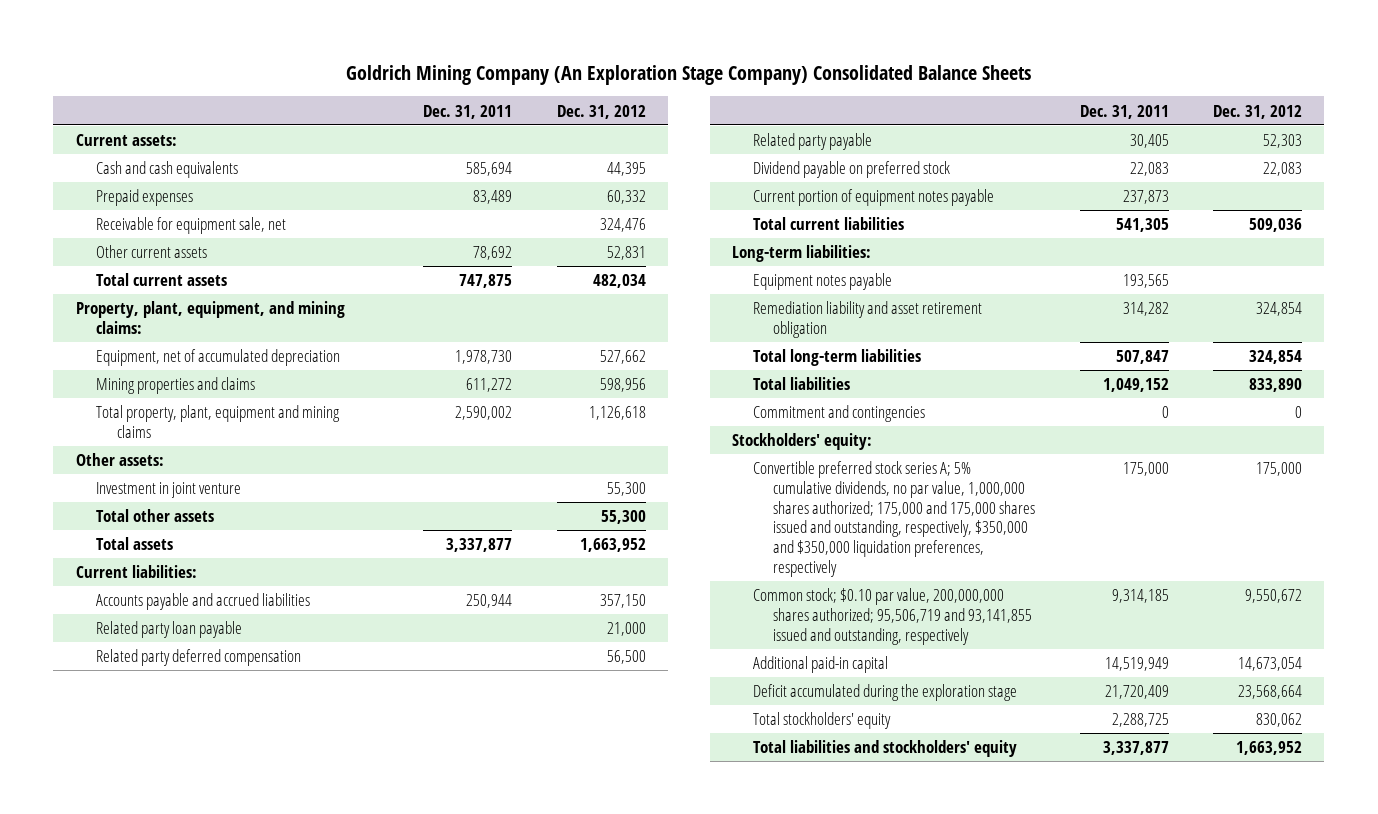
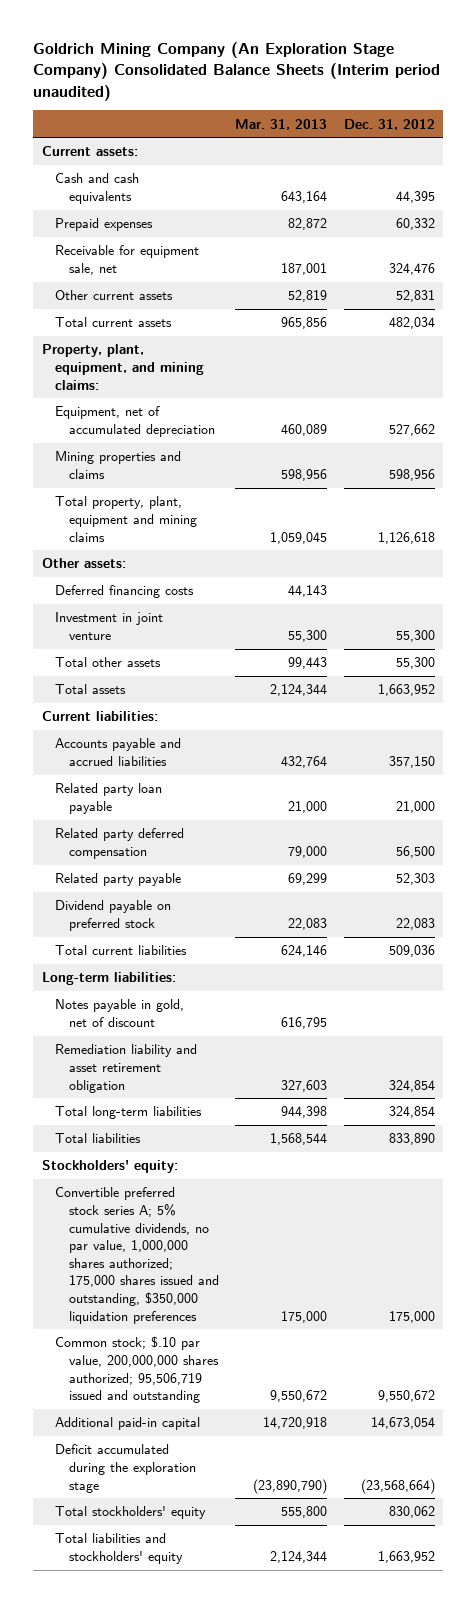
[345,64,1031,85] Goldrich Mining Company (An Exploration Stage Company) Consolidated Balance Sheets -> [33,42,441,101] Goldrich Mining Company (An Exploration Stage Company) Consolidated Balance Sheets (Interim period unaudited)
[423,104,513,119] Dec. 31, 2011 -> none
none -> [235,118,328,130] Mar. 31, 2013
none -> [55,585,195,599] Deferred financing costs
[752,189,994,207] Current portion of equipment notes payable -> none
[752,273,892,291] Equipment notes payable -> none
none -> [55,999,185,1027] Notes payable in gold, net of discount
[752,405,925,423] Commitment and contingencies -> none
[752,461,1036,577] Convertible preferred stock series A; 5% cumulative dividends, no par value, 1,000,000 shares authorized; 175,000 and 175,000 shares issued and outstanding, respectively, $350,000 and $350,000 liquidation preferences, respectively -> [55,1187,219,1324] Convertible preferred stock series A; 5% cumulative dividends, no par value, 1,000,000 shares authorized; 175,000 shares issued and outstanding, $350,000 liquidation preferences
[752,588,1033,645] Common stock; $0.10 par value, 200,000,000 shares authorized; 95,506,719 and 93,141,855 issued and outstanding, respectively -> [55,1336,219,1404] Common stock; $.10 par value, 200,000,000 shares authorized; 95,506,719 issued and outstanding
[1238,685,1303,700] 23,568,664 -> [360,1478,435,1494] (23,568,664)

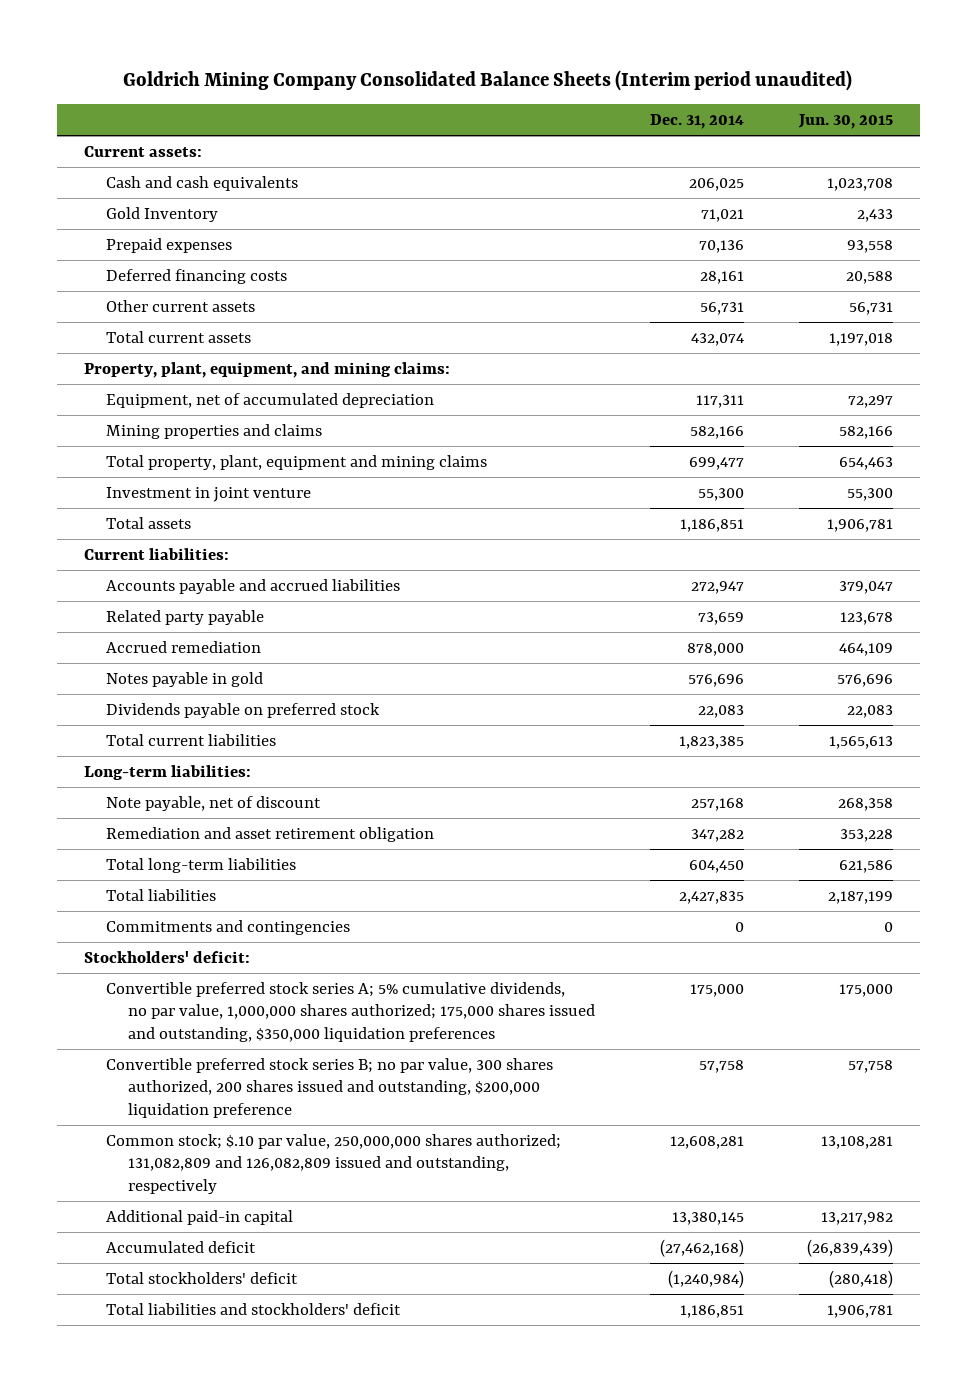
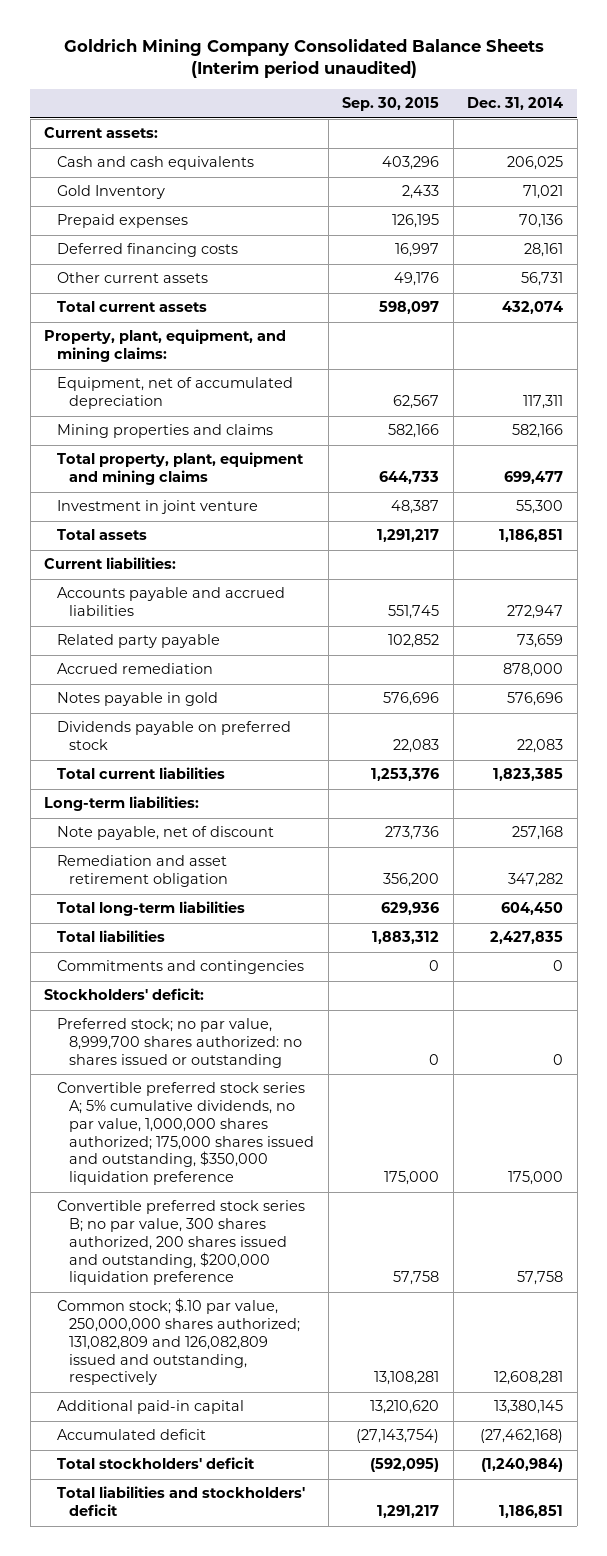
[797,114,893,130] Jun. 30, 2015 -> none
none -> [342,97,440,112] Sep. 30, 2015
none -> [56,1018,303,1068] Preferred stock; no par value, 8,999,700 shares authorized: no shares issued or outstanding
[105,981,595,1043] Convertible preferred stock series A; 5% cumulative dividends, no par value, 1,000,000 shares authorized; 175,000 shares issued and outstanding, $350,000 liquidation preferences -> [56,1082,315,1186] Convertible preferred stock series A; 5% cumulative dividends, no par value, 1,000,000 shares authorized; 175,000 shares issued and outstanding, $350,000 liquidation preference

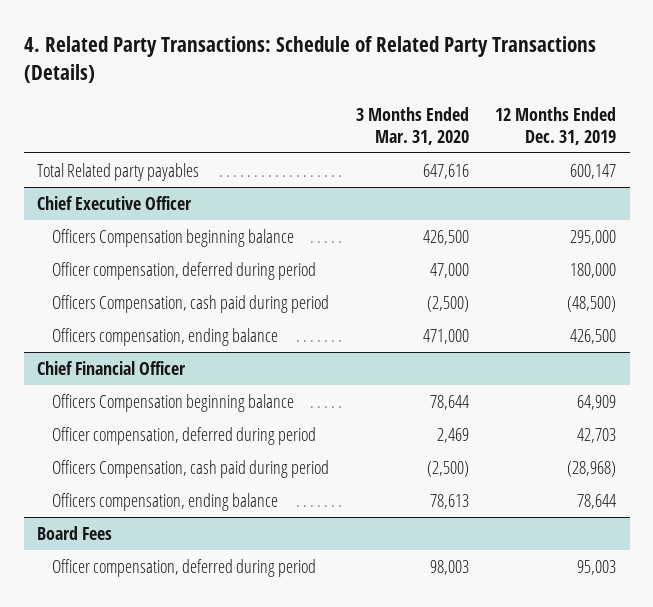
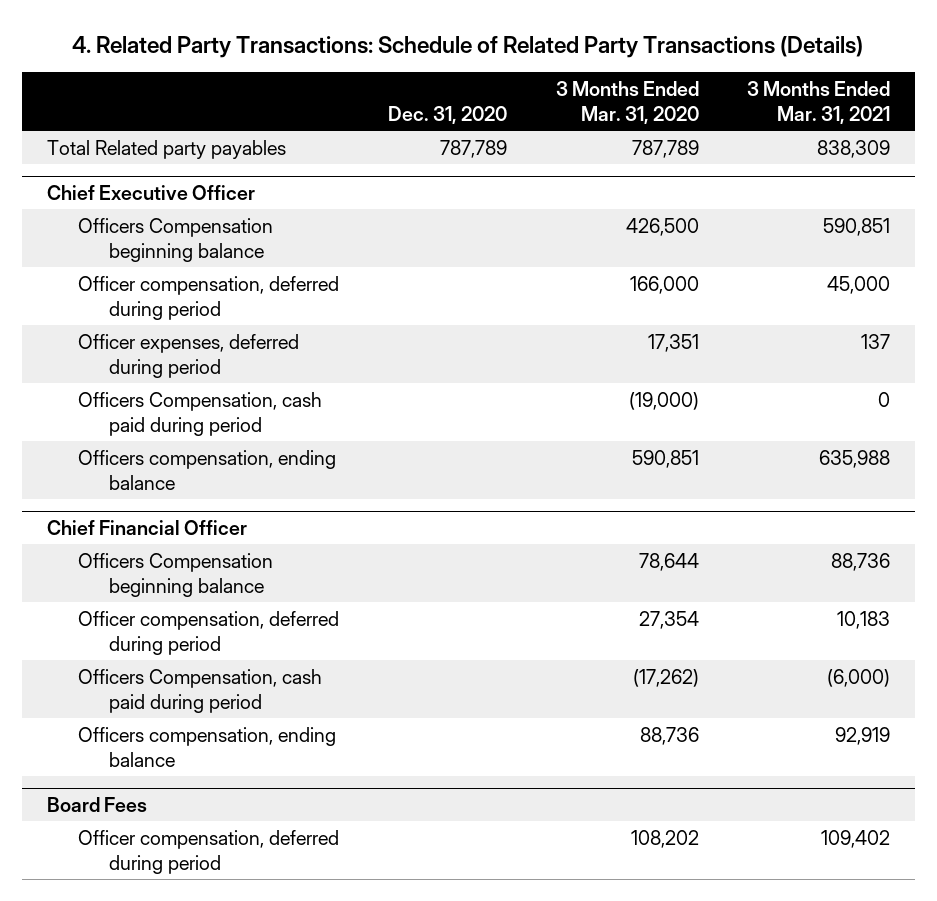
[495,106,617,145] 12 Months Ended Dec. 31, 2019 -> none
none -> [387,105,507,124] Dec. 31, 2020
none -> [747,80,891,124] 3 Months Ended Mar. 31, 2021
[422,163,469,179] 647,616 -> [631,139,699,158] 787,789
[429,262,469,278] 47,000 -> [629,275,699,294] 166,000
none -> [77,333,299,378] Officer expenses, deferred during period
[426,295,469,312] (2,500) -> [628,391,699,410] (19,000)
[422,328,469,344] 471,000 -> [631,449,699,468] 590,851
[436,427,469,443] 2,469 -> [638,610,699,629] 27,354
[426,460,469,477] (2,500) -> [632,668,699,687] (17,262)
[429,493,469,509] 78,613 -> [639,726,699,745] 88,736
[429,559,469,575] 98,003 -> [630,829,699,848] 108,202

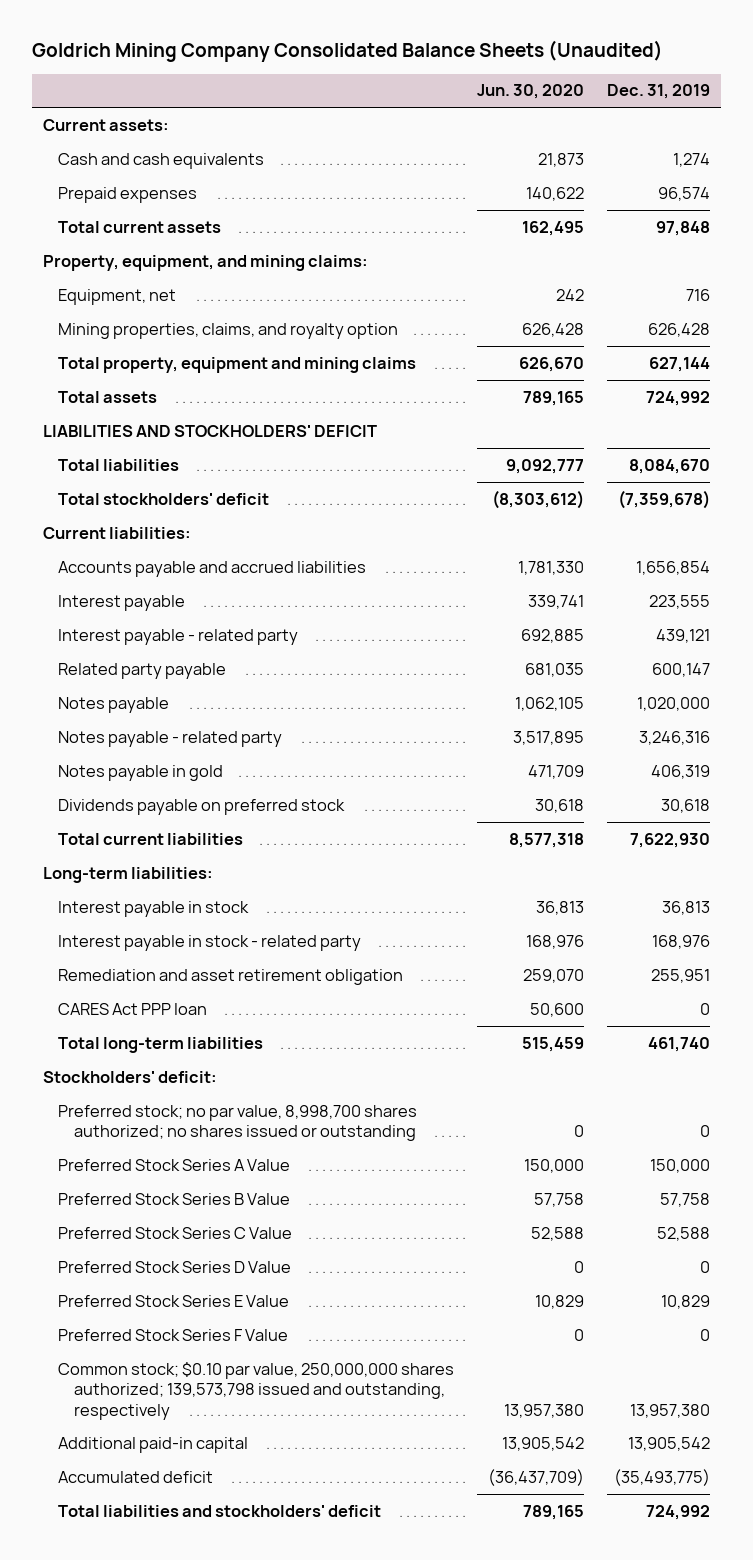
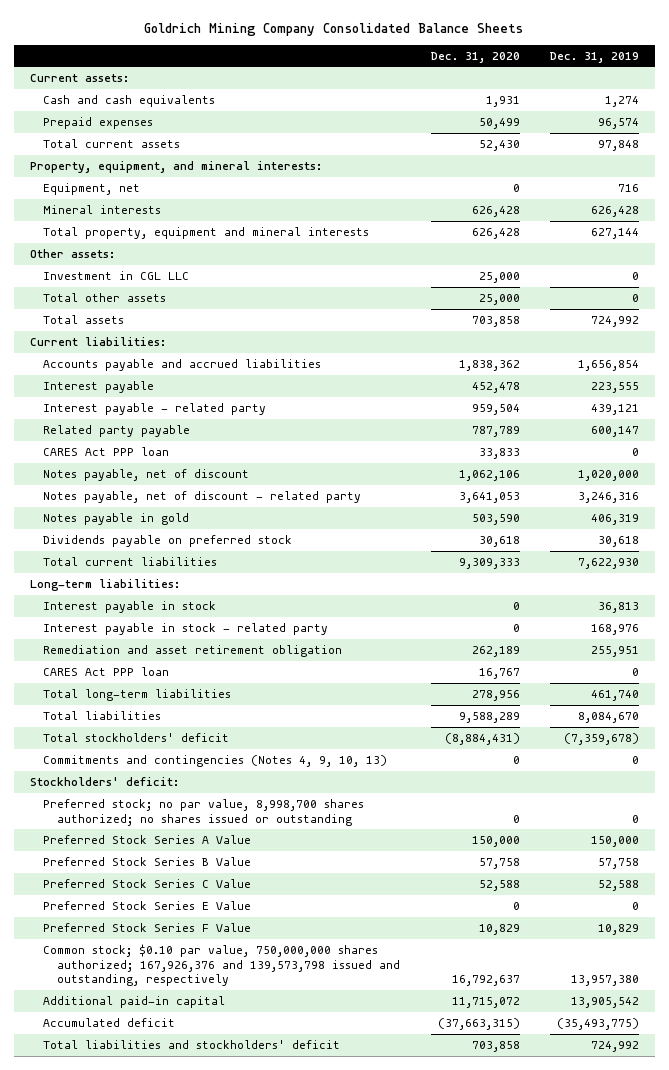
[31,40,663,63] Goldrich Mining Company Consolidated Balance Sheets (Unaudited) -> [144,22,524,36] Goldrich Mining Company Consolidated Balance Sheets
[477,84,585,100] Jun. 30, 2020 -> none
none -> [430,51,520,63] Dec. 31, 2020
[42,254,368,271] Property, equipment, and mining claims: -> [29,161,322,174] Property, equipment, and mineral interests:
[58,322,399,339] Mining properties, claims, and royalty option -> [43,205,162,215] Mineral interests
[58,356,417,373] Total property, equipment and mining claims -> [43,227,370,240] Total property, equipment and mineral interests
none -> [29,249,115,259] Other assets:
none -> [43,271,190,281] Investment in CGL LLC
none -> [43,293,167,303] Total other assets
[42,424,377,437] LIABILITIES AND STOCKHOLDERS' DEFICIT -> none
none -> [43,447,170,457] CARES Act PPP loan
[58,696,170,713] Notes payable -> [43,469,250,482] Notes payable, net of discount
[58,730,283,747] Notes payable - related party -> [43,491,362,504] Notes payable, net of discount - related party
[58,458,180,471] Total liabilities -> [43,711,162,721] Total liabilities
[58,492,270,505] Total stockholders' deficit -> [43,733,230,743] Total stockholders' deficit
none -> [43,755,388,768] Commitments and contingencies (Notes 4, 9, 10, 13)
[58,1260,292,1273] Preferred Stock Series D Value -> none
[660,1294,710,1309] 10,829 -> [632,902,640,911] 0
[699,1328,710,1341] 0 -> [598,924,640,936] 10,829
[58,1361,455,1420] Common stock; $0.10 par value, 250,000,000 shares authorized; 139,573,798 issued and outstanding, respectively -> [43,944,400,987] Common stock; $0.10 par value, 750,000,000 shares authorized; 167,926,376 and 139,573,798 issued and outstanding, respectively

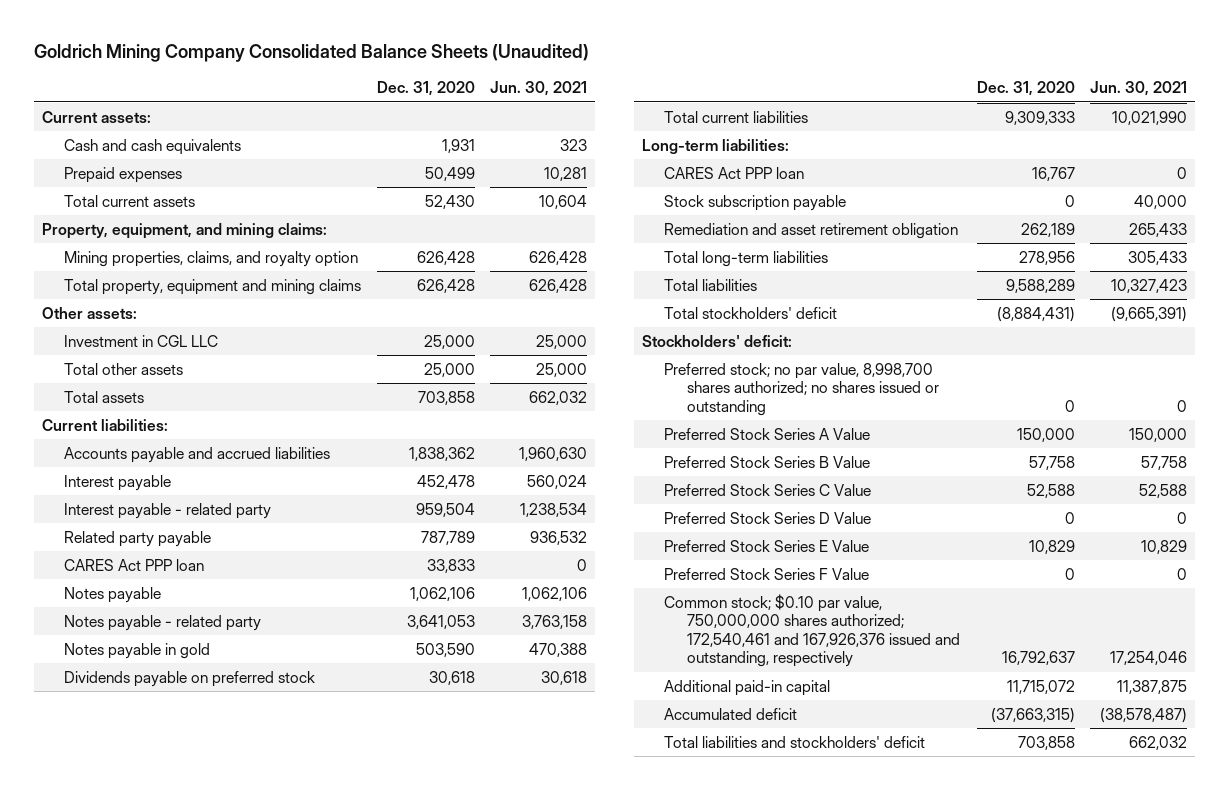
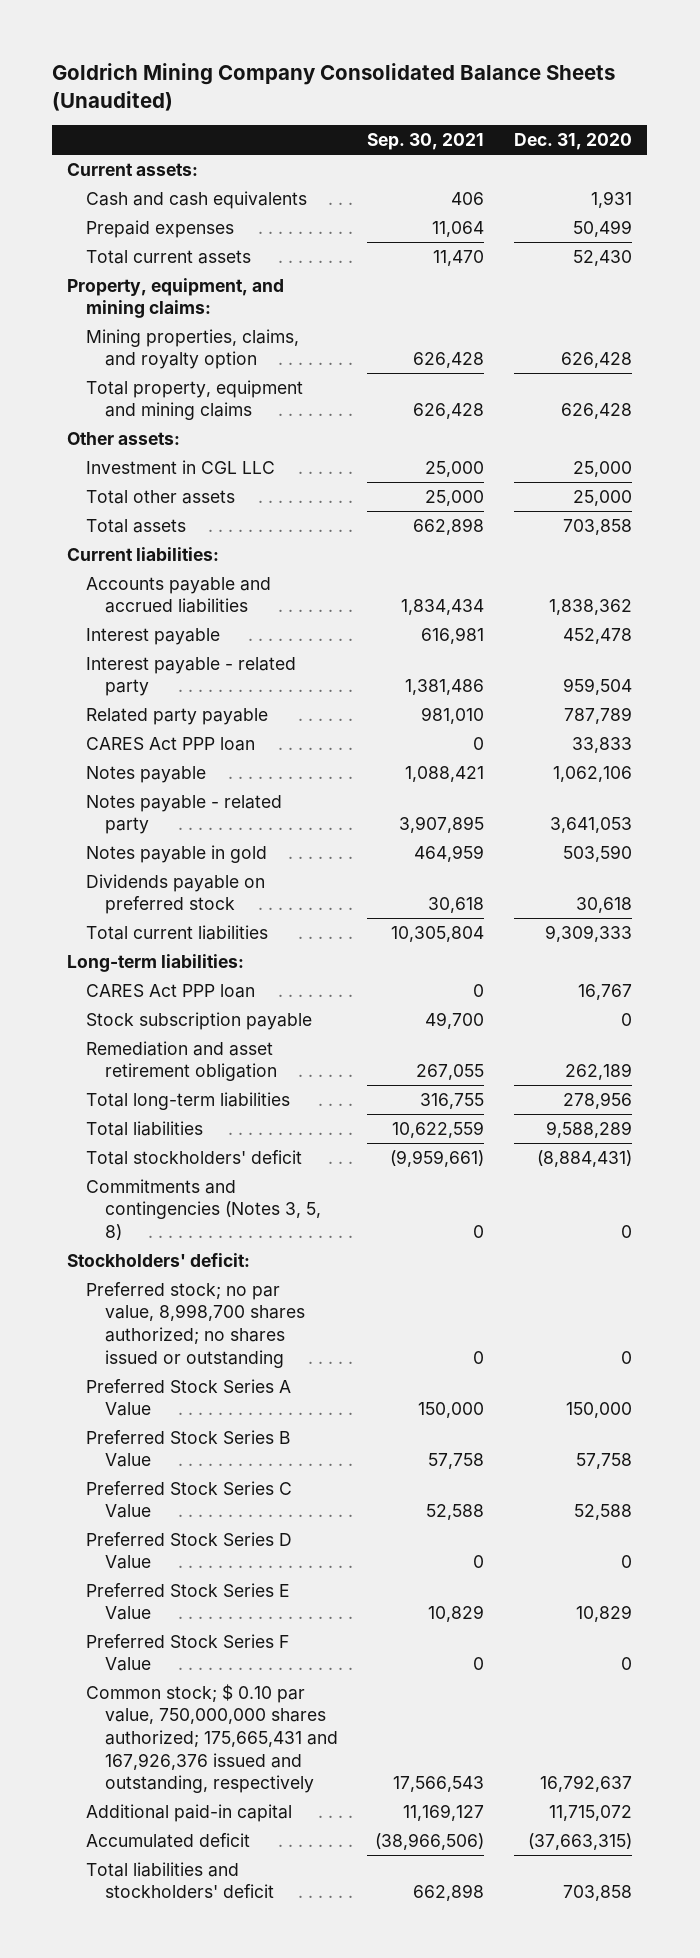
[490,81,588,97] Jun. 30, 2021 -> none
none -> [367,133,485,151] Sep. 30, 2021
none -> [85,1178,321,1241] Commitments and contingencies (Notes 3, 5, 8)
[664,593,961,668] Common stock; $0.10 par value, 750,000,000 shares authorized; 172,540,461 and 167,926,376 issued and outstanding, respectively -> [85,1683,338,1794] Common stock; $ 0.10 par value, 750,000,000 shares authorized; 175,665,431 and 167,926,376 issued and outstanding, respectively

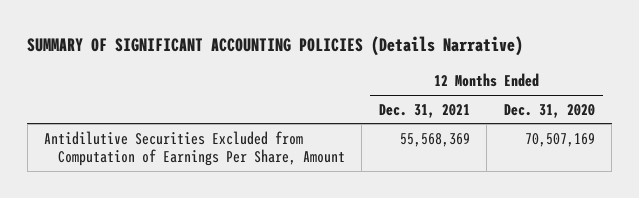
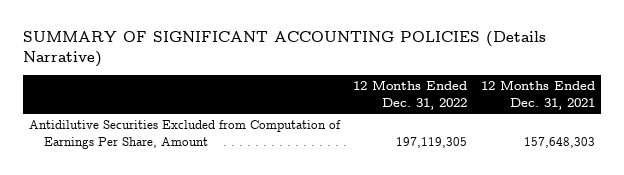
[503,103,595,118] Dec. 31, 2020 -> none
none -> [353,80,468,110] 12 Months Ended Dec. 31, 2022
[399,132,470,147] 55,568,369 -> [523,136,595,148] 157,648,303

